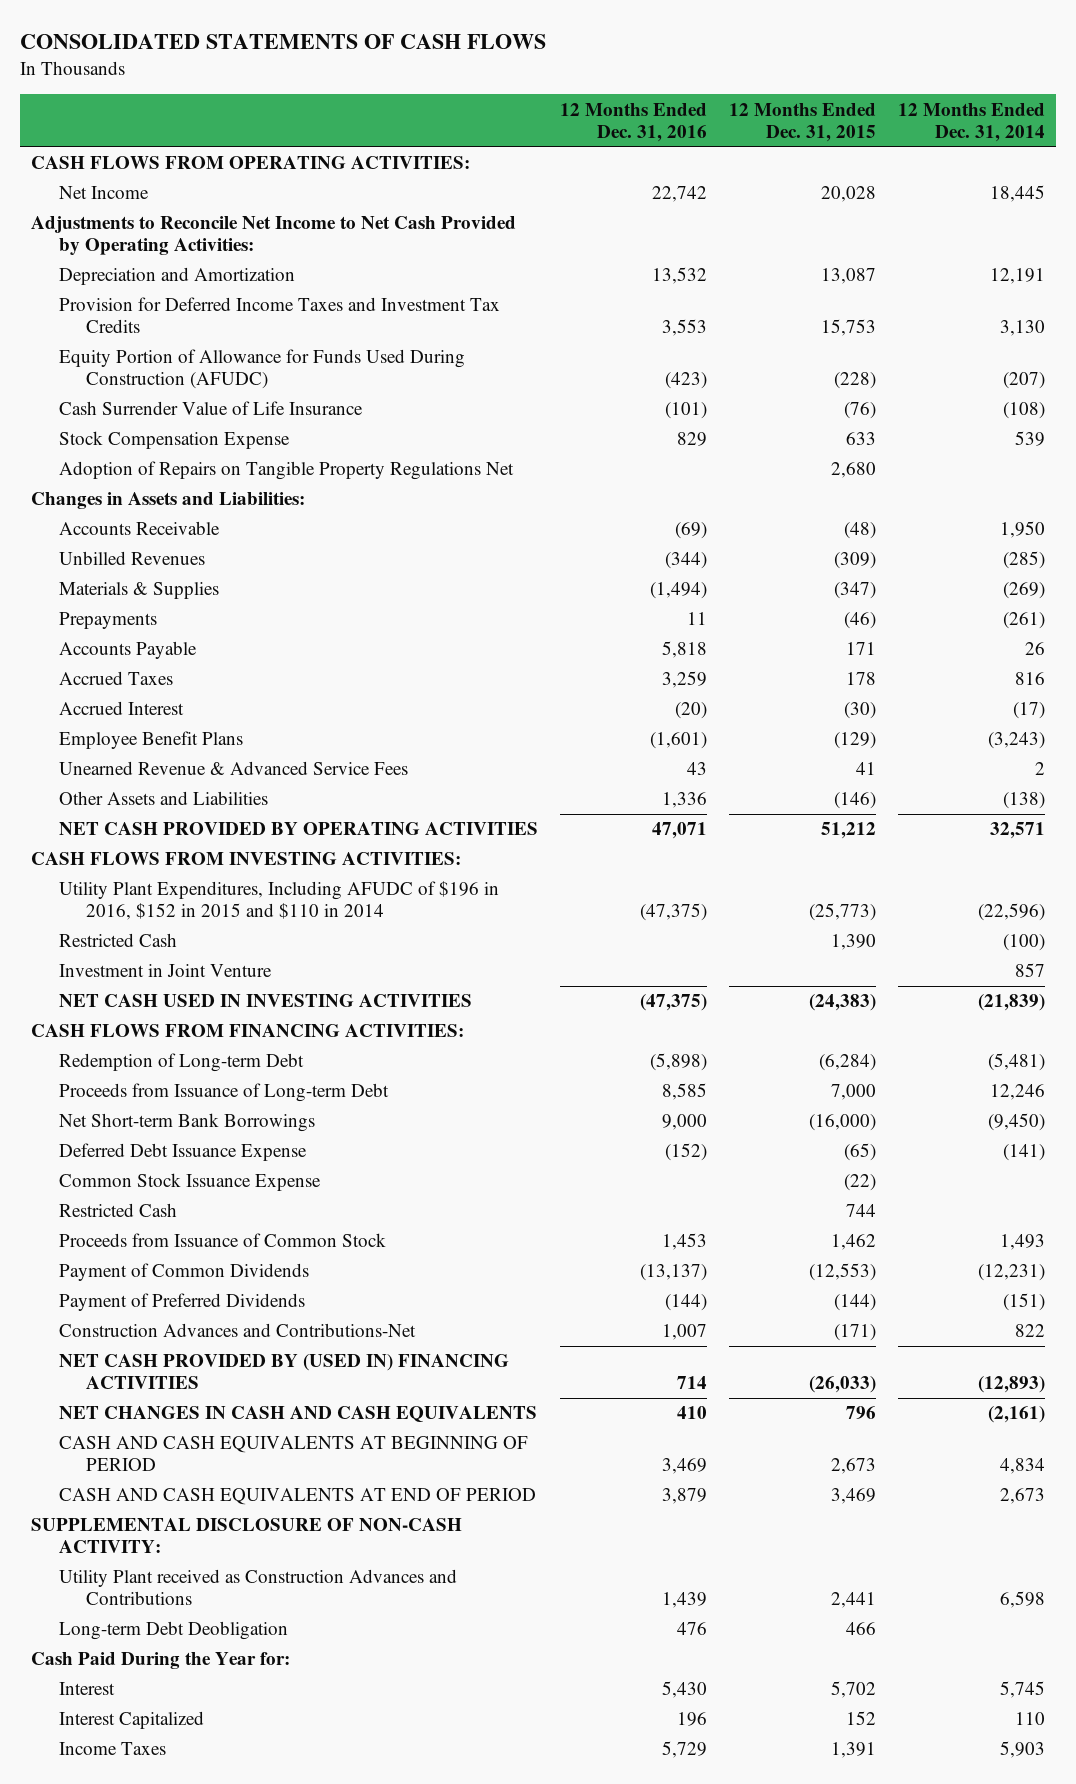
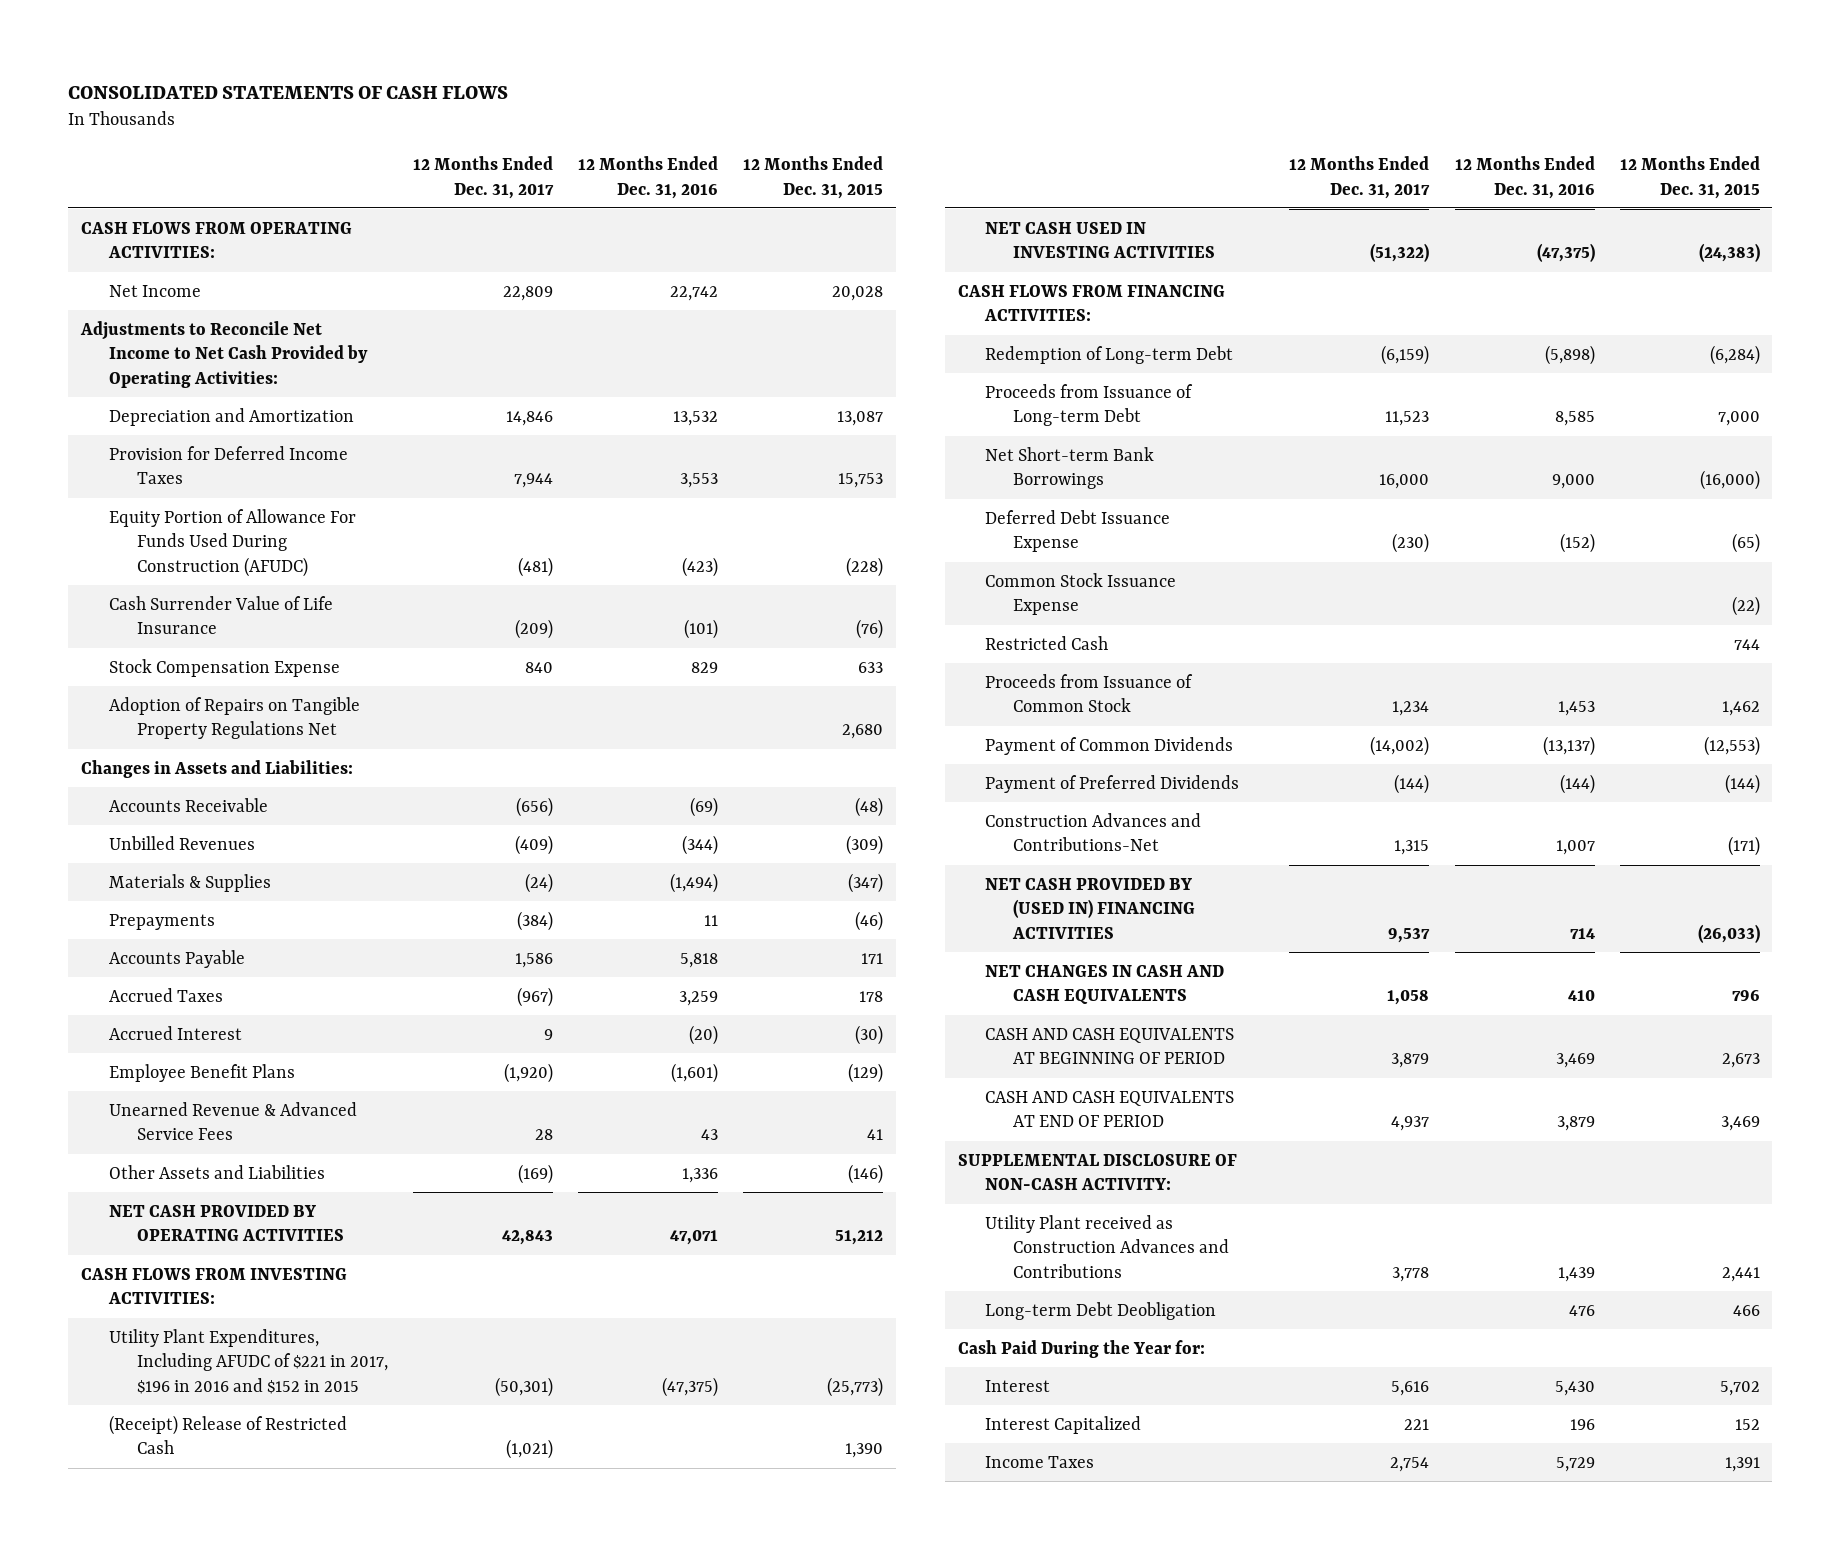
[897,102,1045,142] 12 Months Ended Dec. 31, 2014 -> none
none -> [412,155,554,199] 12 Months Ended Dec. 31, 2017
[58,297,500,334] Provision for Deferred Income Taxes and Investment Tax Credits -> [108,445,348,485] Provision for Deferred Income Taxes
[58,349,465,390] Equity Portion of Allowance for Funds Used During Construction (AFUDC) -> [108,508,356,578] Equity Portion of Allowance For Funds Used During Construction (AFUDC)
[58,964,272,978] Investment in Joint Venture -> none
[58,881,499,921] Utility Plant Expenditures, Including AFUDC of $196 in 2016, $152 in 2015 and $110 in 2014 -> [108,1328,388,1395] Utility Plant Expenditures, Including AFUDC of $221 in 2017, $196 in 2016 and $152 in 2015
[58,933,177,948] Restricted Cash -> [108,1414,347,1455] (Receipt) Release of Restricted Cash

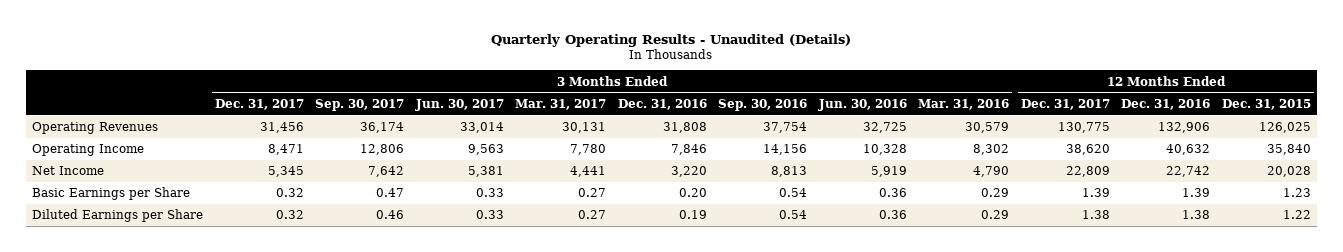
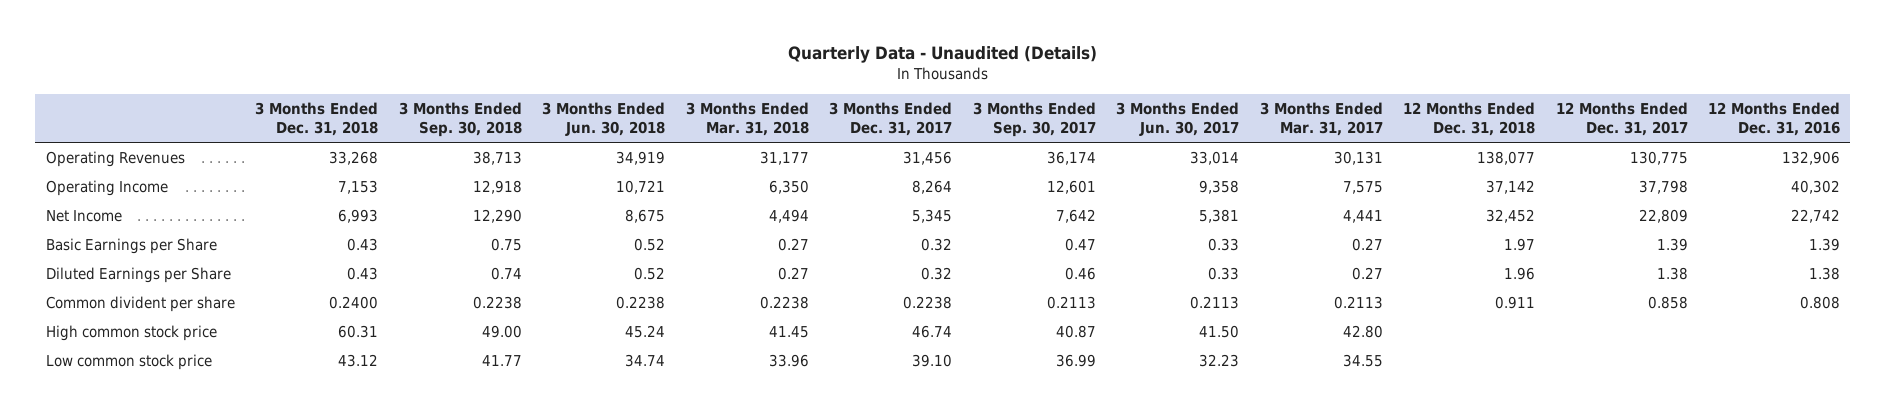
[491,33,852,47] Quarterly Operating Results - Unaudited (Details) -> [787,45,1097,63] Quarterly Data - Unaudited (Details)
[617,98,707,110] Dec. 31, 2016 -> none
[718,98,808,111] Sep. 30, 2016 -> none
[817,98,907,111] Jun. 30, 2016 -> none
[918,98,1010,110] Mar. 31, 2016 -> none
[1221,98,1311,110] Dec. 31, 2015 -> none
none -> [255,101,379,136] 3 Months Ended Dec. 31, 2018
none -> [398,101,522,137] 3 Months Ended Sep. 30, 2018
none -> [542,101,666,136] 3 Months Ended Jun. 30, 2018
none -> [685,101,809,136] 3 Months Ended Mar. 31, 2018
none -> [1403,101,1536,136] 12 Months Ended Dec. 31, 2018
[267,144,304,156] 8,471 -> [912,180,953,195] 8,264
[360,144,405,156] 12,806 -> [1046,180,1096,195] 12,601
[467,144,504,156] 9,563 -> [1199,180,1240,195] 9,358
[570,144,607,156] 7,780 -> [1342,181,1383,195] 7,575
[1065,144,1110,156] 38,620 -> [1638,180,1688,195] 37,798
[1166,144,1211,156] 40,632 -> [1791,180,1841,195] 40,302
none -> [45,296,235,313] Common divident per share
none -> [45,325,217,342] High common stock price
none -> [45,354,212,371] Low common stock price

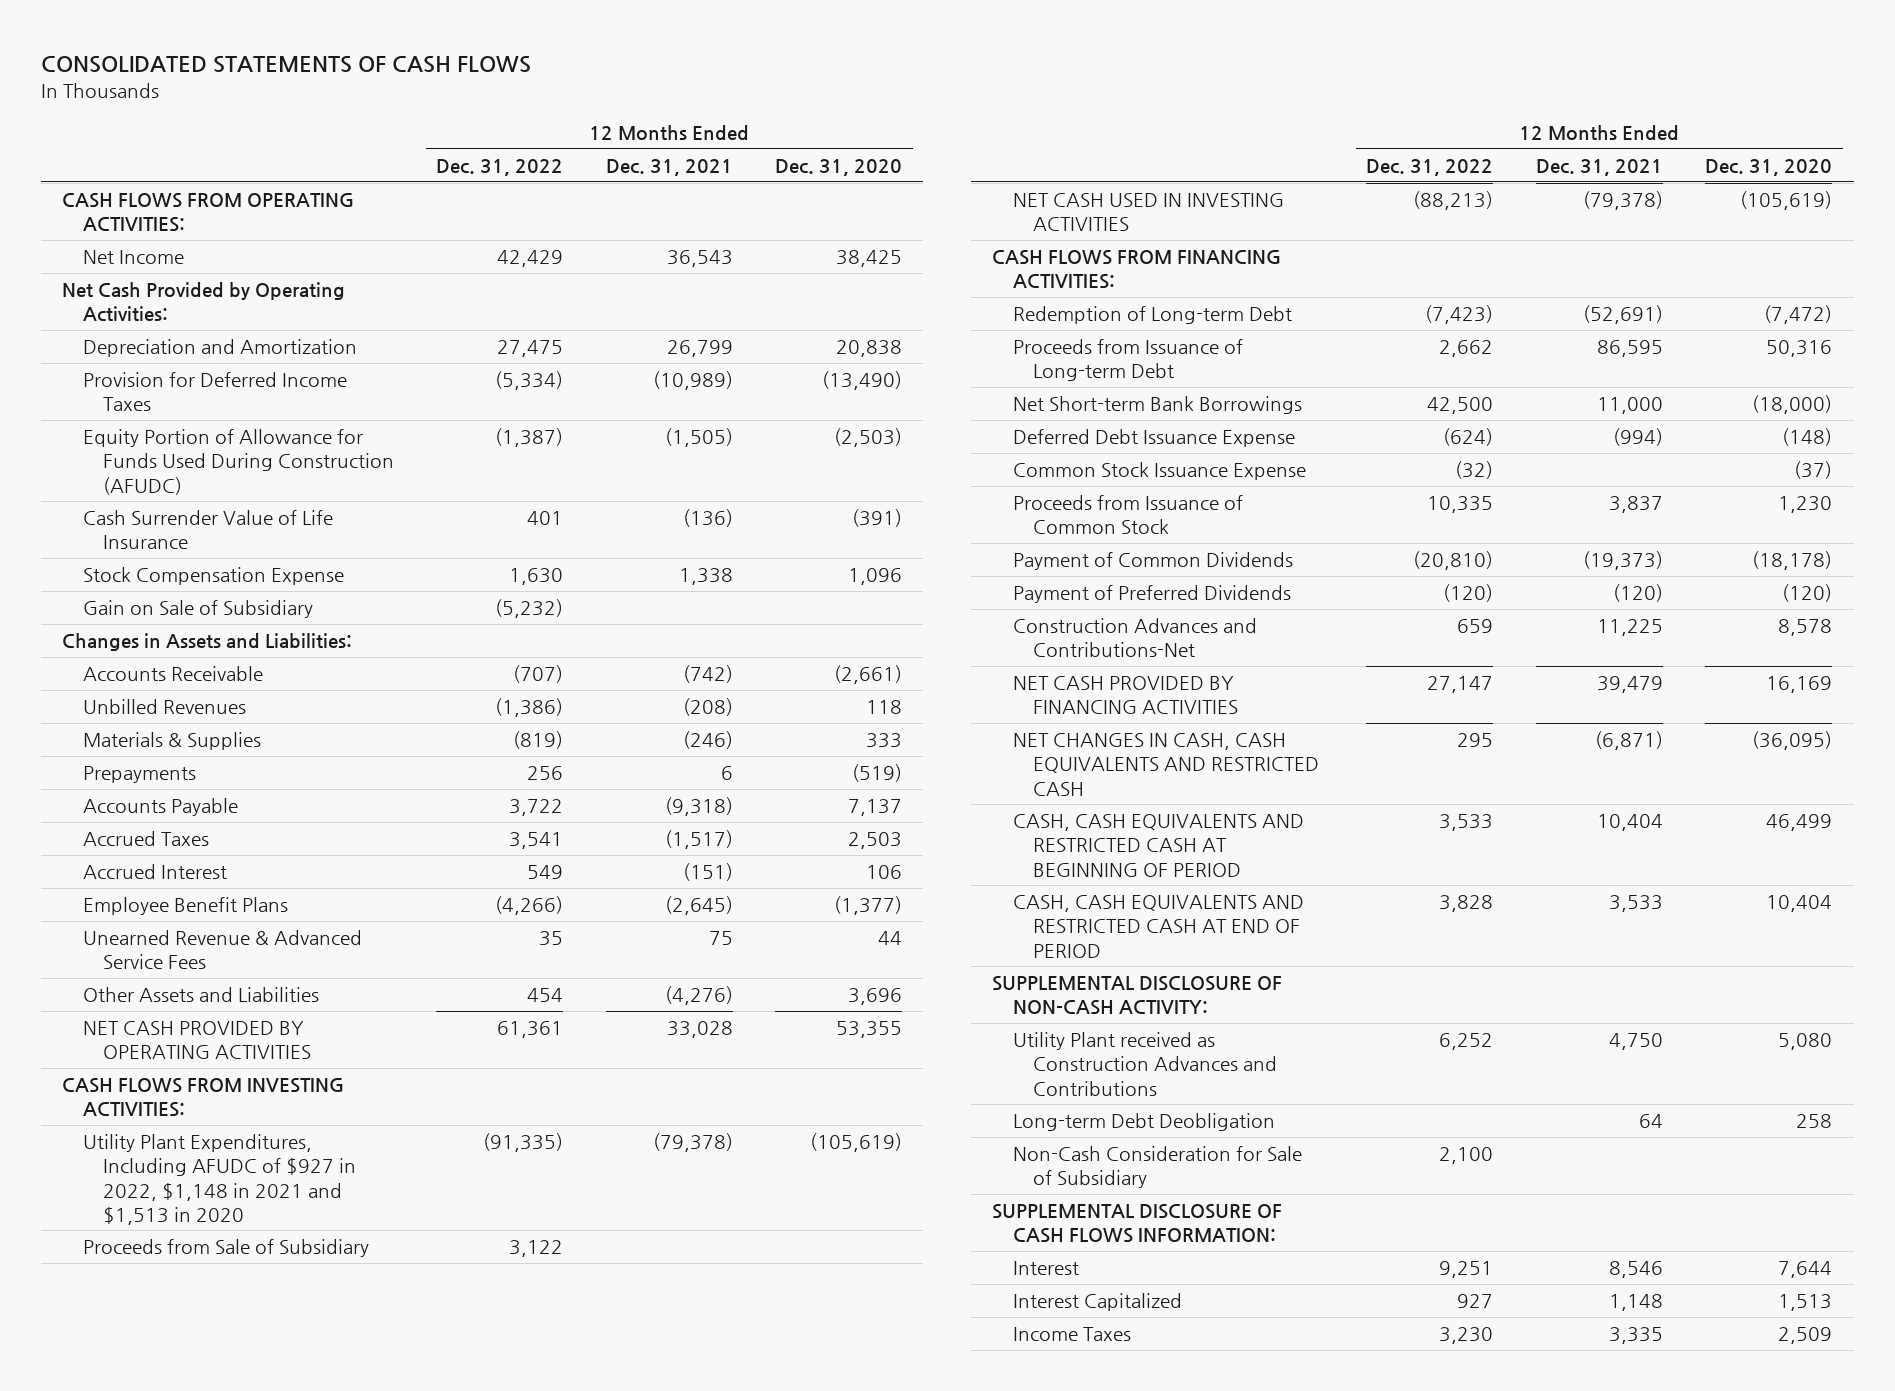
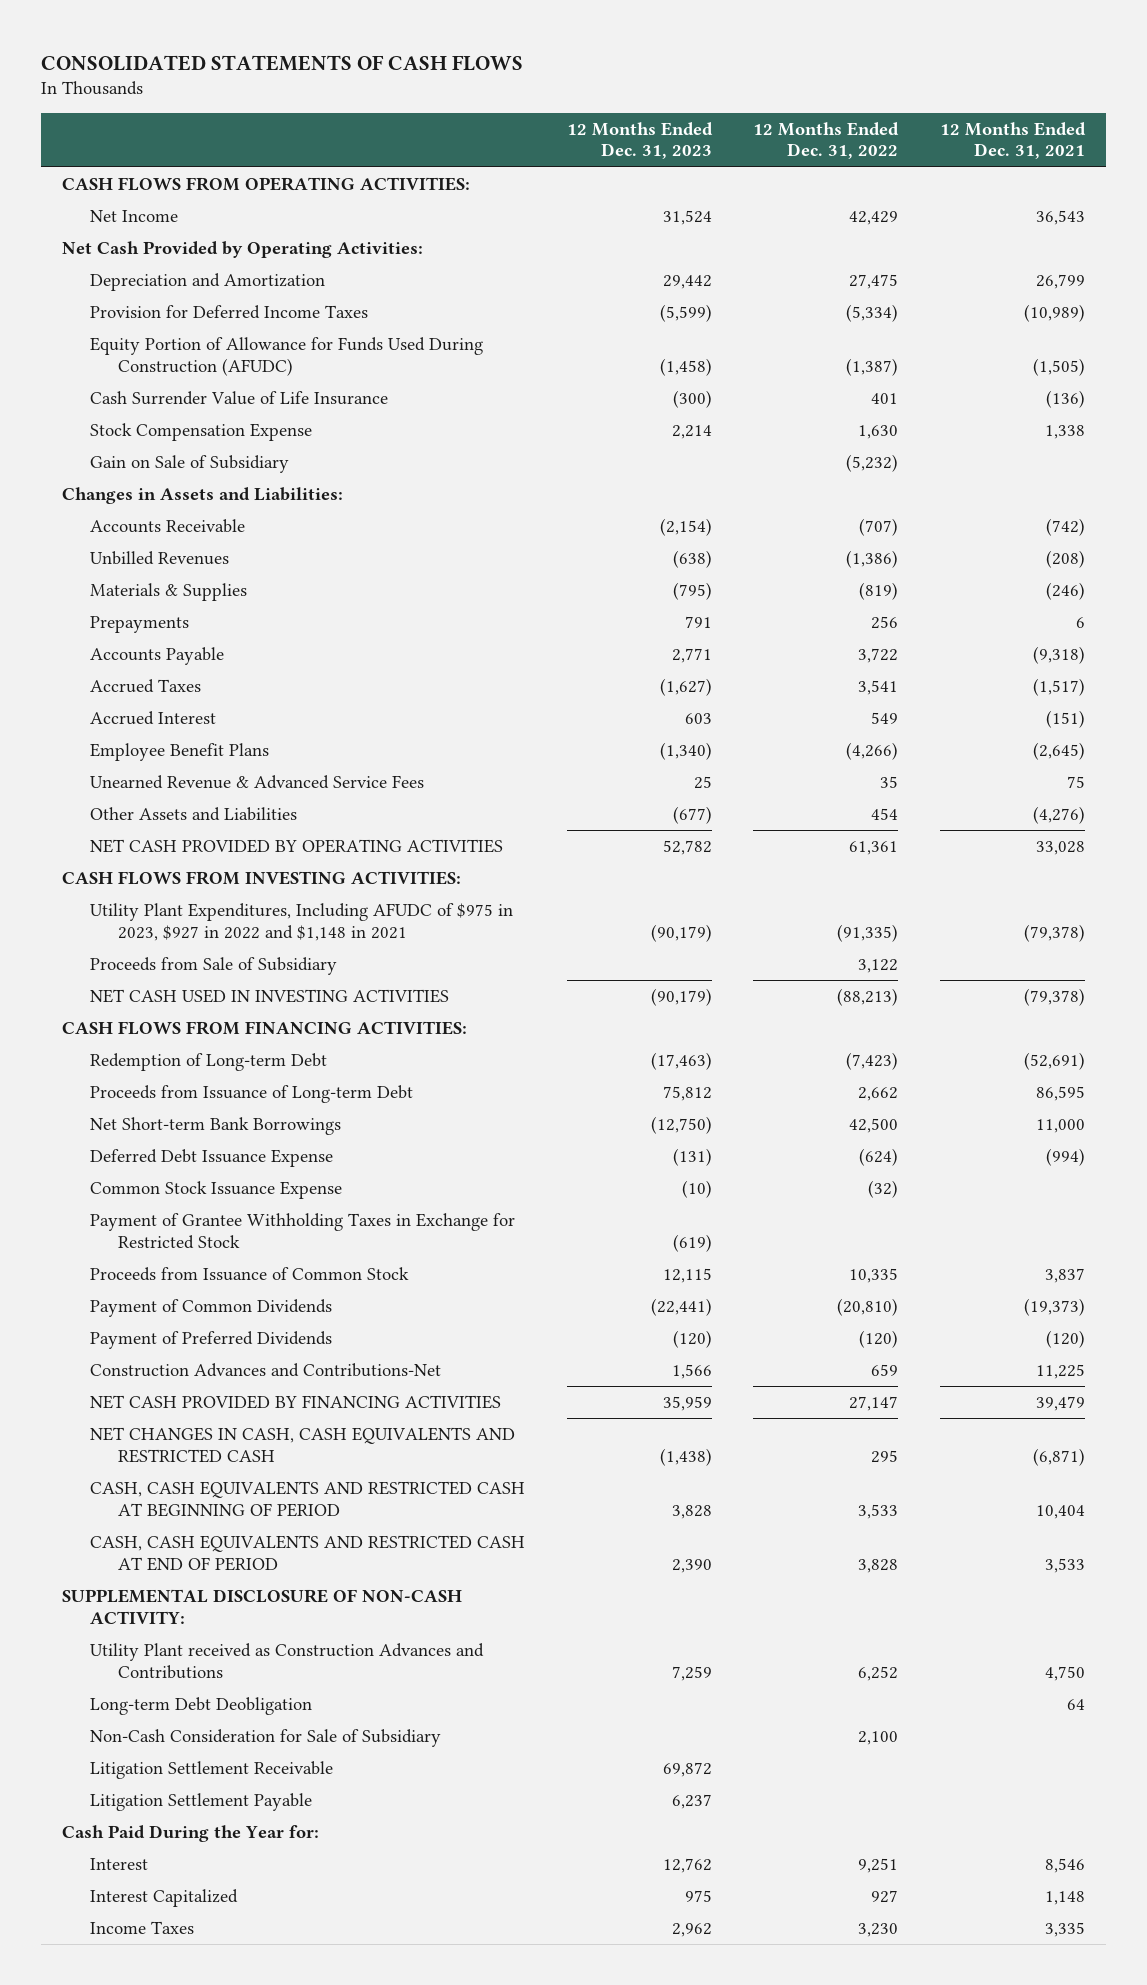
[775,158,903,176] Dec. 31, 2020 -> none
none -> [566,121,713,160] 12 Months Ended Dec. 31, 2023
[82,1134,356,1225] Utility Plant Expenditures, Including AFUDC of $927 in 2022, $1,148 in 2021 and $1,513 in 2020 -> [90,903,514,941] Utility Plant Expenditures, Including AFUDC of $975 in 2023, $927 in 2022 and $1,148 in 2021
none -> [90,1213,516,1249] Payment of Grantee Withholding Taxes in Exchange for Restricted Stock
[992,1204,1283,1244] SUPPLEMENTAL DISCLOSURE OF CASH FLOWS INFORMATION: -> none
none -> [90,1761,334,1780] Litigation Settlement Receivable
none -> [90,1793,313,1812] Litigation Settlement Payable
none -> [62,1825,320,1843] Cash Paid During the Year for:

